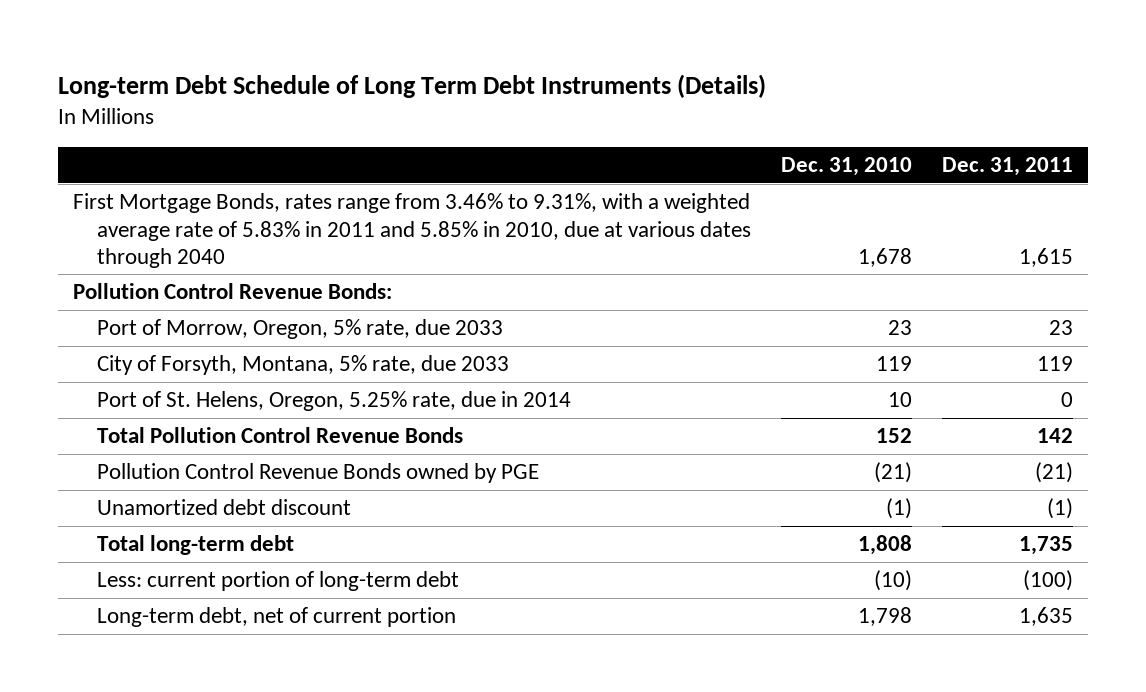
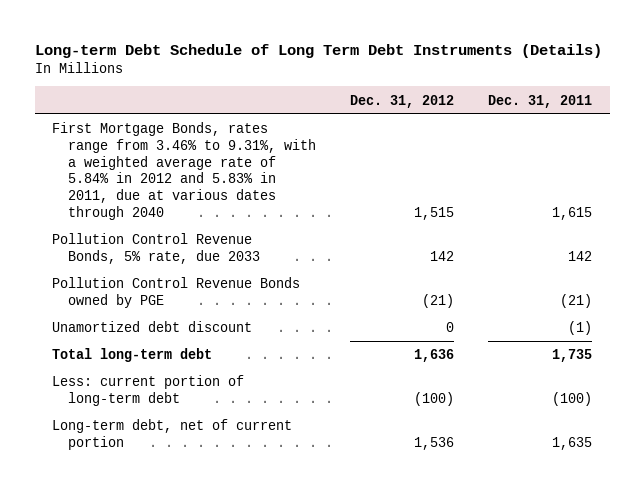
[780,157,912,177] Dec. 31, 2010 -> none
none -> [350,94,455,108] Dec. 31, 2012
[73,283,393,300] Pollution Control Revenue Bonds: -> none
[96,319,503,340] Port of Morrow, Oregon, 5% rate, due 2033 -> none
[96,355,509,376] City of Forsyth, Montana, 5% rate, due 2033 -> none
[96,391,571,412] Port of St. Helens, Oregon, 5.25% rate, due in 2014 -> none
[73,193,751,268] First Mortgage Bonds, rates range from 3.46% to 9.31%, with a weighted average rate of 5.83% in 2011 and 5.85% in 2010, due at various dates through 2040 -> [51,122,316,220] First Mortgage Bonds, rates range from 3.46% to 9.31%, with a weighted average rate of 5.84% in 2012 and 5.83% in 2011, due at various dates through 2040
[96,427,463,444] Total Pollution Control Revenue Bonds -> [51,233,260,264] Pollution Control Revenue Bonds, 5% rate, due 2033

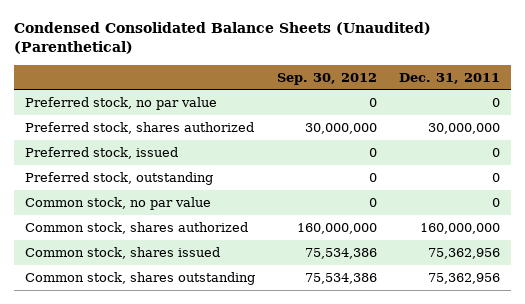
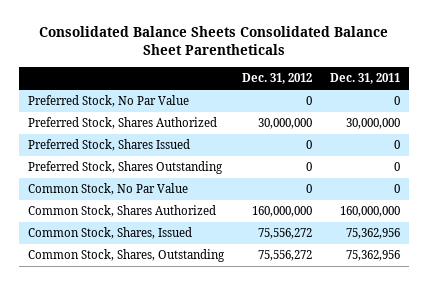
[14,22,432,55] Condensed Consolidated Balance Sheets (Unaudited) (Parenthetical) -> [38,25,388,56] Consolidated Balance Sheets Consolidated Balance Sheet Parentheticals
[277,72,378,85] Sep. 30, 2012 -> none
none -> [241,73,312,85] Dec. 31, 2012
[25,96,218,110] Preferred stock, no par value -> [27,95,189,108] Preferred Stock, No Par Value
[25,121,255,134] Preferred stock, shares authorized -> [27,117,217,130] Preferred Stock, Shares Authorized
[25,146,179,159] Preferred stock, issued -> [27,139,190,152] Preferred Stock, Shares Issued
[25,171,214,185] Preferred stock, outstanding -> [27,161,223,175] Preferred Stock, Shares Outstanding
[25,196,212,210] Common stock, no par value -> [27,183,188,196] Common Stock, No Par Value
[25,221,249,234] Common stock, shares authorized -> [27,205,216,218] Common Stock, Shares Authorized
[25,246,221,259] Common stock, shares issued -> [27,227,192,240] Common Stock, Shares, Issued
[25,271,256,285] Common stock, shares outstanding -> [27,249,225,263] Common Stock, Shares, Outstanding

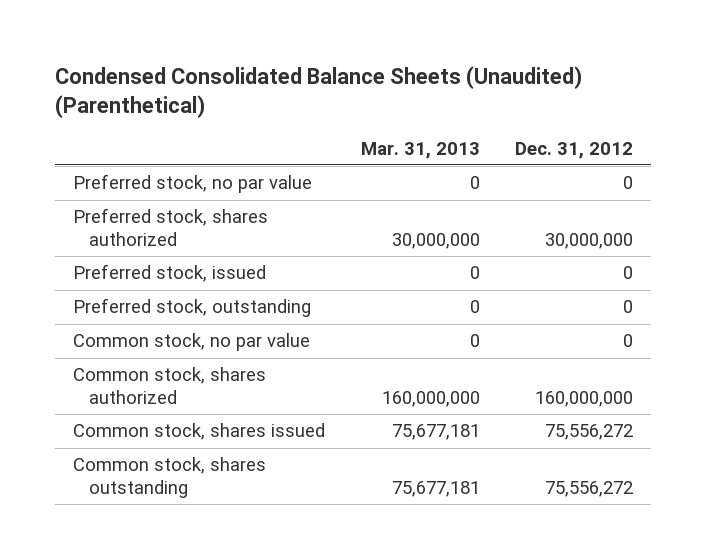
[38,25,388,56] Consolidated Balance Sheets Consolidated Balance Sheet Parentheticals -> [55,65,583,118] Condensed Consolidated Balance Sheets (Unaudited) (Parenthetical)
[329,73,400,85] Dec. 31, 2011 -> none
none -> [360,141,480,159] Mar. 31, 2013
[27,95,189,108] Preferred Stock, No Par Value -> [72,174,312,194] Preferred stock, no par value
[27,117,217,130] Preferred Stock, Shares Authorized -> [72,208,268,246] Preferred stock, shares authorized
[27,139,190,152] Preferred Stock, Shares Issued -> [72,264,266,283] Preferred stock, issued
[27,161,223,175] Preferred Stock, Shares Outstanding -> [72,298,311,318] Preferred stock, outstanding
[27,183,188,196] Common Stock, No Par Value -> [72,333,310,352] Common stock, no par value
[27,205,216,218] Common Stock, Shares Authorized -> [72,367,266,404] Common stock, shares authorized
[27,227,192,240] Common Stock, Shares, Issued -> [72,423,325,441] Common stock, shares issued
[27,249,225,263] Common Stock, Shares, Outstanding -> [72,457,266,498] Common stock, shares outstanding

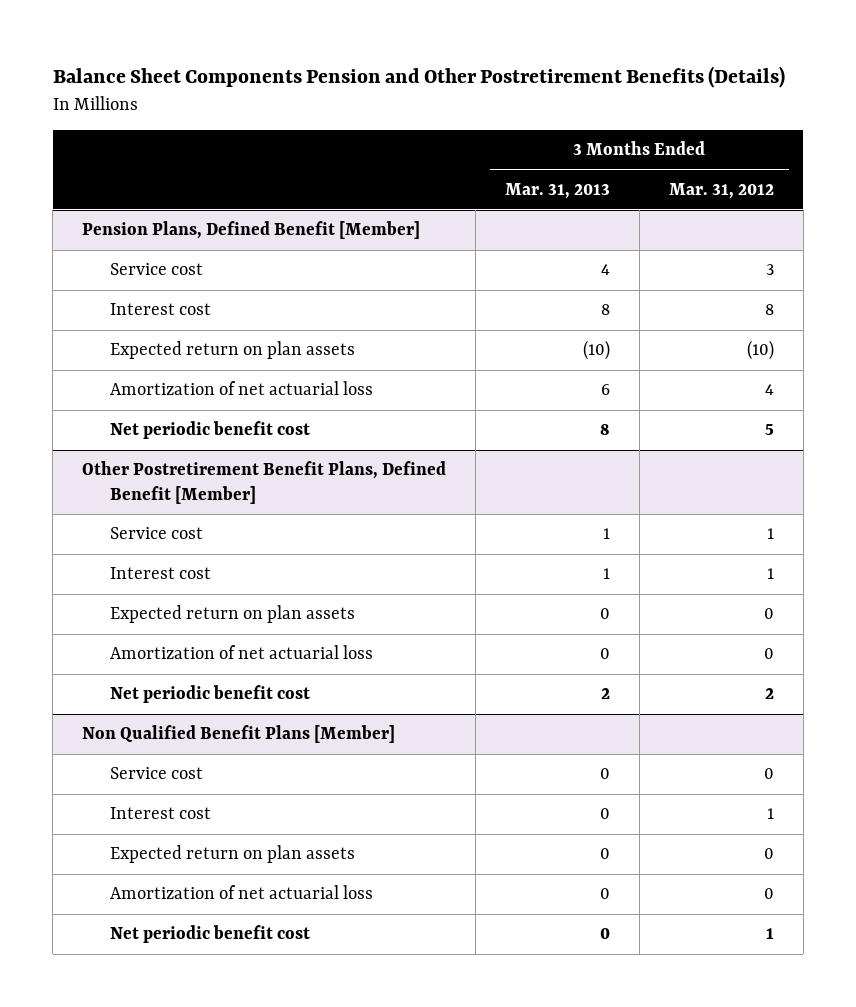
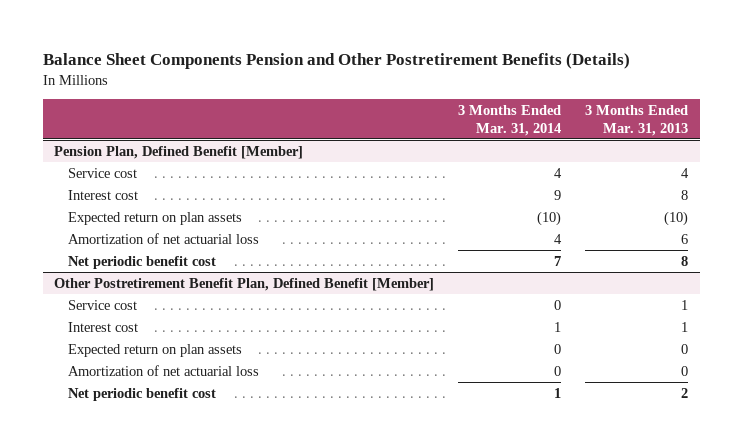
[668,182,774,199] Mar. 31, 2012 -> none
none -> [458,105,562,136] 3 Months Ended Mar. 31, 2014
[82,221,421,240] Pension Plans, Defined Benefit [Member] -> [54,145,304,159] Pension Plan, Defined Benefit [Member]
[82,461,447,504] Other Postretirement Benefit Plans, Defined Benefit [Member] -> [54,277,435,291] Other Postretirement Benefit Plan, Defined Benefit [Member]
[82,725,396,744] Non Qualified Benefit Plans [Member] -> none
[110,767,204,780] Service cost -> none
[110,807,212,820] Interest cost -> none
[110,845,356,864] Expected return on plan assets -> none
[110,885,374,900] Amortization of net actuarial loss -> none
[110,925,311,944] Net periodic benefit cost -> none

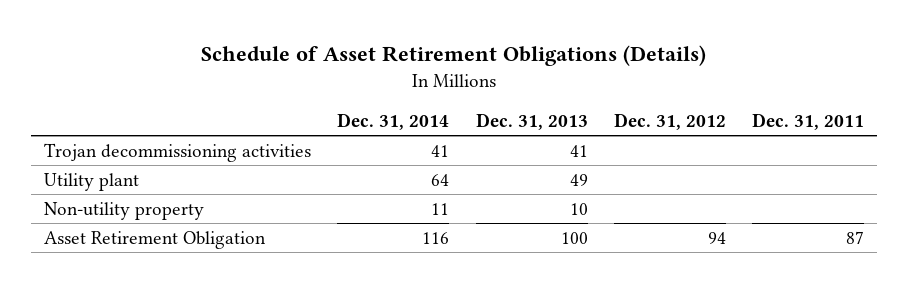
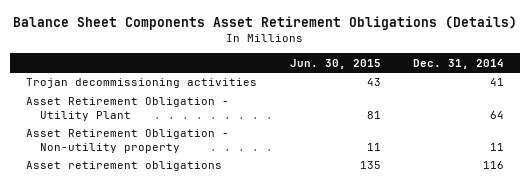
[201,44,707,66] Schedule of Asset Retirement Obligations (Details) -> [13,16,518,31] Balance Sheet Components Asset Retirement Obligations (Details)
[475,112,588,130] Dec. 31, 2013 -> none
[613,112,726,130] Dec. 31, 2012 -> none
[752,112,865,130] Dec. 31, 2011 -> none
none -> [289,58,381,69] Jun. 30, 2015
[44,172,140,191] Utility plant -> [26,97,230,122] Asset Retirement Obligation - Utility Plant
[44,201,205,220] Non-utility property -> [26,129,230,154] Asset Retirement Obligation - Non-utility property
[44,230,267,249] Asset Retirement Obligation -> [26,161,223,172] Asset retirement obligations

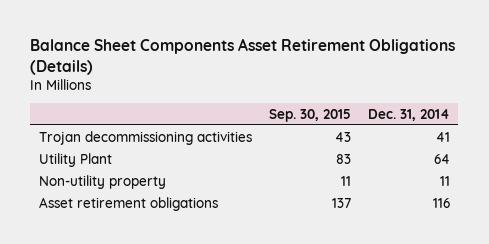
[289,58,381,69] Jun. 30, 2015 -> none
none -> [268,108,351,122] Sep. 30, 2015
[26,97,230,122] Asset Retirement Obligation - Utility Plant -> [38,152,112,167] Utility Plant
[26,129,230,154] Asset Retirement Obligation - Non-utility property -> [38,174,166,189] Non-utility property

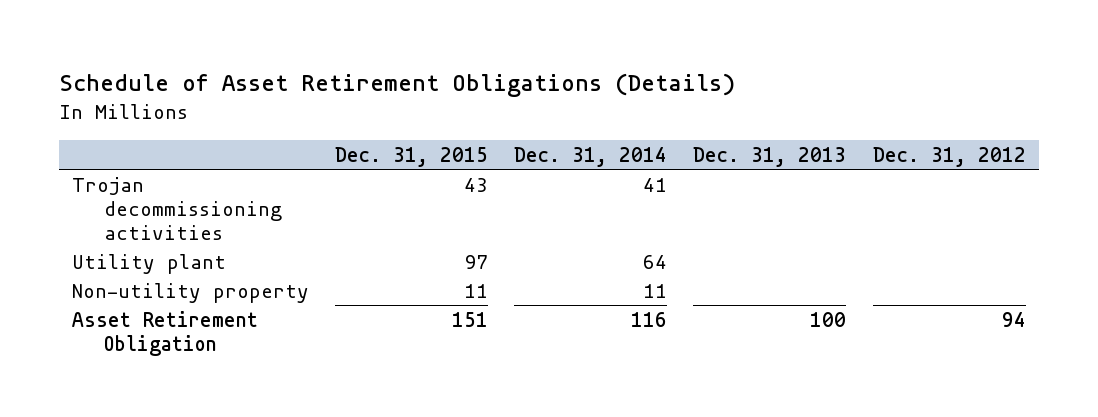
[30,37,456,75] Balance Sheet Components Asset Retirement Obligations (Details) -> [59,73,736,98] Schedule of Asset Retirement Obligations (Details)
[268,108,351,122] Sep. 30, 2015 -> none
none -> [335,146,489,167] Dec. 31, 2015
none -> [693,146,847,167] Dec. 31, 2013
none -> [872,146,1026,167] Dec. 31, 2012
[38,152,112,167] Utility Plant -> [72,253,227,274] Utility plant
[38,196,218,211] Asset retirement obligations -> [72,310,259,356] Asset Retirement Obligation

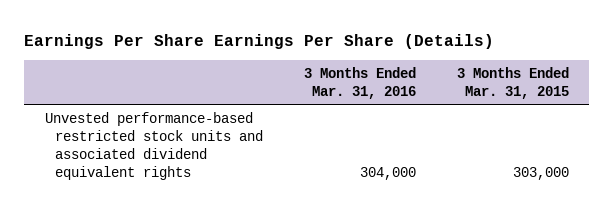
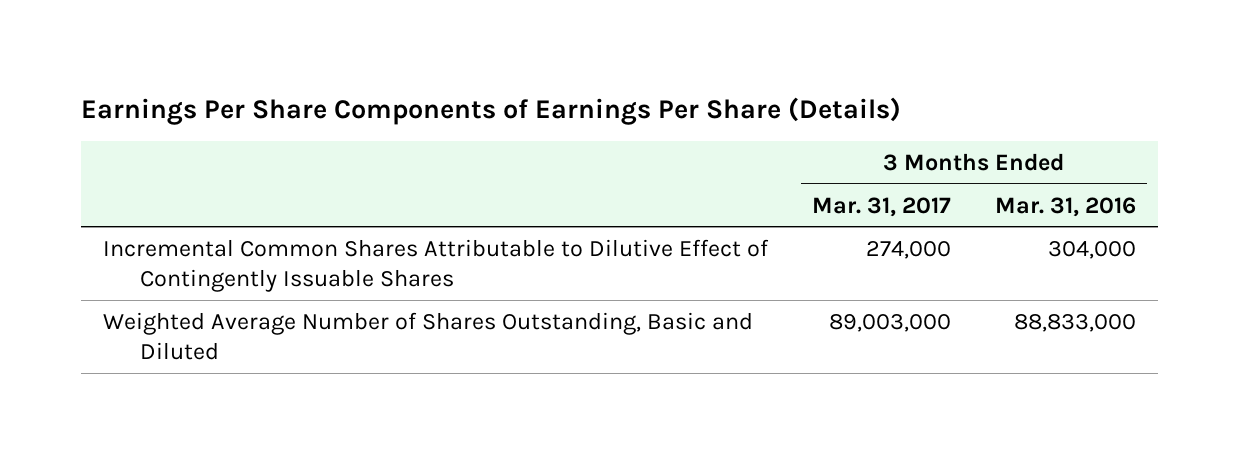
[24,34,495,50] Earnings Per Share Earnings Per Share (Details) -> [80,96,901,125] Earnings Per Share Components of Earnings Per Share (Details)
[456,66,569,99] 3 Months Ended Mar. 31, 2015 -> none
none -> [811,196,951,217] Mar. 31, 2017
[44,111,264,180] Unvested performance-based restricted stock units and associated dividend equivalent rights -> [102,238,769,293] Incremental Common Shares Attributable to Dilutive Effect of Contingently Issuable Shares
none -> [102,311,753,361] Weighted Average Number of Shares Outstanding, Basic and Diluted

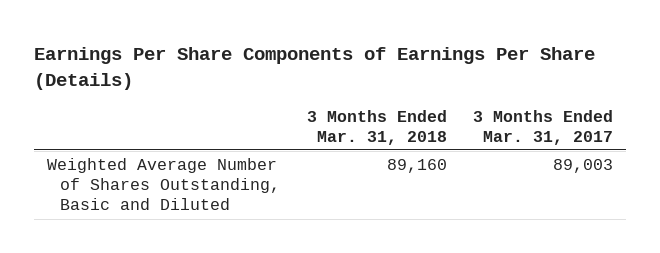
[994,196,1136,217] Mar. 31, 2016 -> none
none -> [306,109,447,145] 3 Months Ended Mar. 31, 2018
[102,238,769,293] Incremental Common Shares Attributable to Dilutive Effect of Contingently Issuable Shares -> none
[828,313,951,332] 89,003,000 -> [552,159,613,174] 89,003

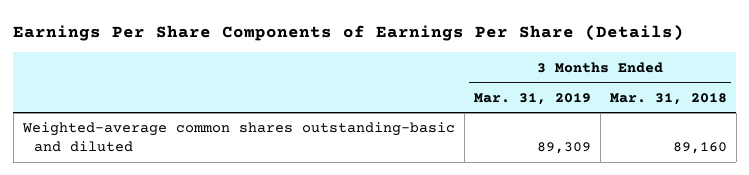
[472,109,613,145] 3 Months Ended Mar. 31, 2017 -> none
none -> [473,92,591,105] Mar. 31, 2019
[46,158,281,211] Weighted Average Number of Shares Outstanding, Basic and Diluted -> [21,122,455,153] Weighted-average common shares outstanding-basic and diluted

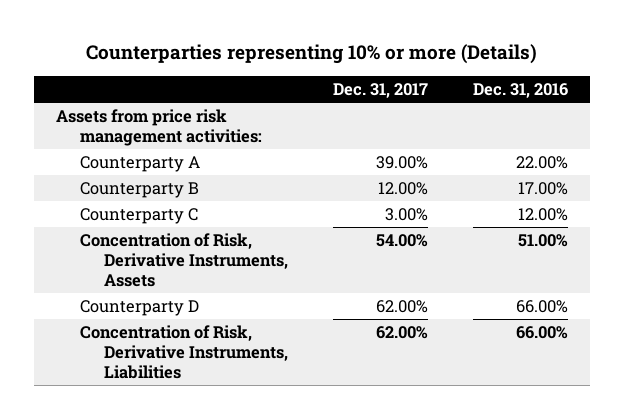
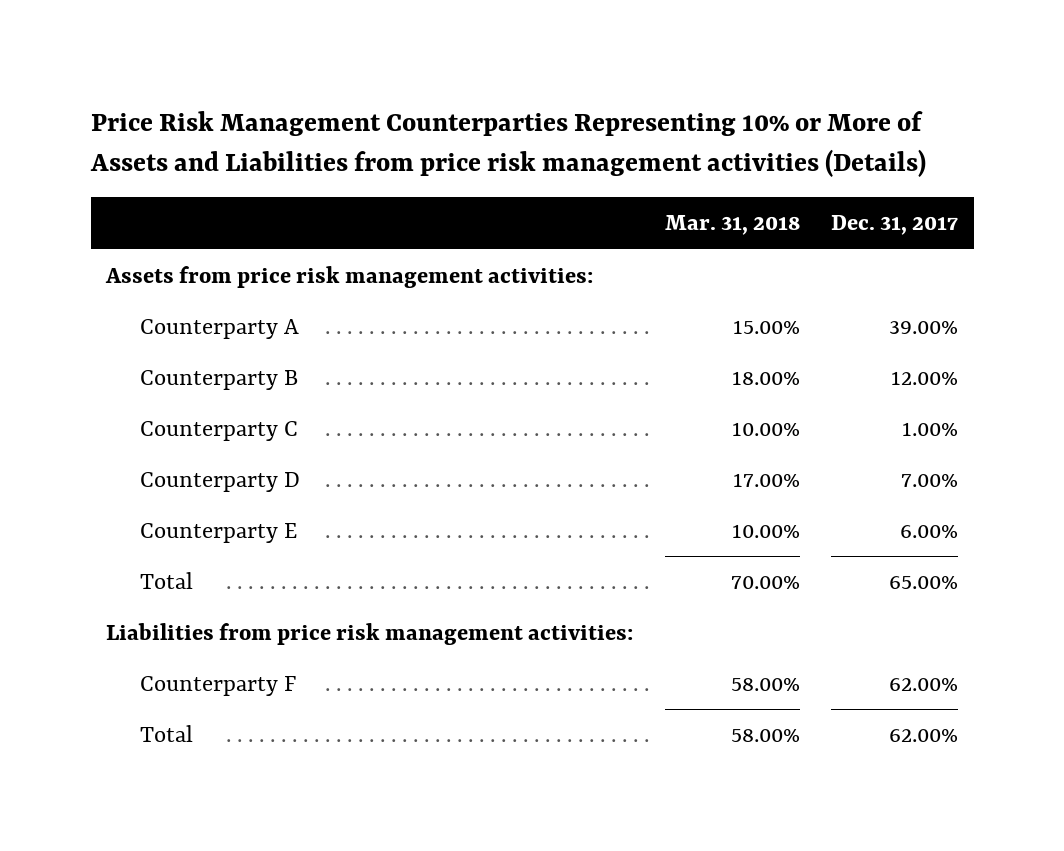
[86,44,538,65] Counterparties representing 10% or more (Details) -> [89,110,926,178] Price Risk Management Counterparties Representing 10% or More of Assets and Liabilities from price risk management activities (Details)
[472,83,568,99] Dec. 31, 2016 -> none
none -> [664,215,800,236] Mar. 31, 2018
[80,233,289,287] Concentration of Risk, Derivative Instruments, Assets -> none
[385,208,429,222] 3.00% -> [902,422,959,437] 1.00%
[376,300,429,314] 62.00% -> [901,474,959,488] 7.00%
none -> [140,523,298,544] Counterparty E
none -> [140,572,194,590] Total
none -> [106,623,634,646] Liabilities from price risk management activities:
none -> [140,676,297,697] Counterparty F
[80,325,289,379] Concentration of Risk, Derivative Instruments, Liabilities -> [140,725,194,743] Total

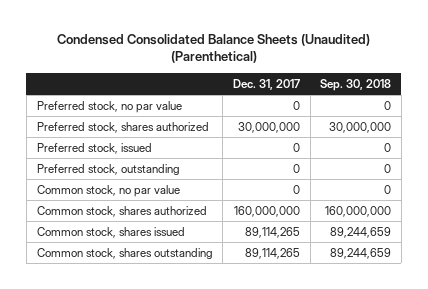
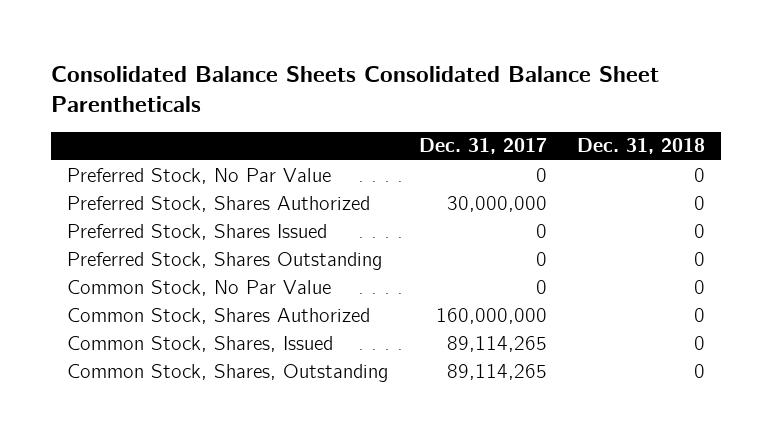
[56,33,370,64] Condensed Consolidated Balance Sheets (Unaudited) (Parenthetical) -> [51,65,660,113] Consolidated Balance Sheets Consolidated Balance Sheet Parentheticals
[320,78,392,91] Sep. 30, 2018 -> none
none -> [577,138,706,155] Dec. 31, 2018
[36,100,182,113] Preferred stock, no par value -> [66,167,331,184] Preferred Stock, No Par Value
[36,121,209,133] Preferred stock, shares authorized -> [66,195,370,212] Preferred Stock, Shares Authorized
[36,142,152,154] Preferred stock, issued -> [66,223,327,240] Preferred Stock, Shares Issued
[36,163,180,175] Preferred stock, outstanding -> [66,251,382,270] Preferred Stock, Shares Outstanding
[36,184,180,197] Common stock, no par value -> [66,279,331,296] Common Stock, No Par Value
[36,205,207,217] Common stock, shares authorized -> [66,307,370,324] Common Stock, Shares Authorized
[36,226,185,238] Common stock, shares issued -> [66,335,333,352] Common Stock, Shares, Issued
[36,247,213,259] Common stock, shares outstanding -> [66,363,388,382] Common Stock, Shares, Outstanding

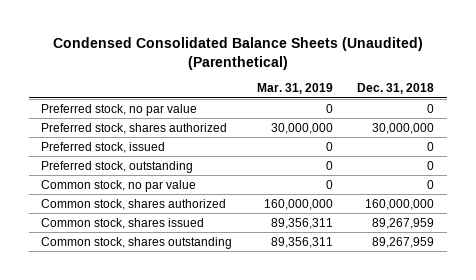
[51,65,660,113] Consolidated Balance Sheets Consolidated Balance Sheet Parentheticals -> [52,36,423,70] Condensed Consolidated Balance Sheets (Unaudited) (Parenthetical)
[418,138,547,155] Dec. 31, 2017 -> none
none -> [256,83,333,95] Mar. 31, 2019
[66,167,331,184] Preferred Stock, No Par Value -> [41,103,198,116] Preferred stock, no par value
[66,195,370,212] Preferred Stock, Shares Authorized -> [41,122,228,134] Preferred stock, shares authorized
[694,195,706,210] 0 -> [372,122,435,134] 30,000,000
[66,223,327,240] Preferred Stock, Shares Issued -> [41,141,166,153] Preferred stock, issued
[66,251,382,270] Preferred Stock, Shares Outstanding -> [41,160,194,173] Preferred stock, outstanding
[66,279,331,296] Common Stock, No Par Value -> [41,179,197,192] Common stock, no par value
[66,307,370,324] Common Stock, Shares Authorized -> [41,198,227,210] Common stock, shares authorized
[694,307,706,322] 0 -> [365,198,435,210] 160,000,000
[66,335,333,352] Common Stock, Shares, Issued -> [41,217,205,229] Common stock, shares issued
[694,335,706,350] 0 -> [372,217,435,229] 89,267,959
[66,363,388,382] Common Stock, Shares, Outstanding -> [41,236,233,249] Common stock, shares outstanding
[694,363,706,378] 0 -> [372,236,435,248] 89,267,959

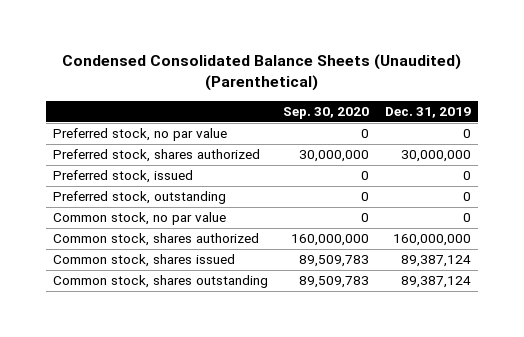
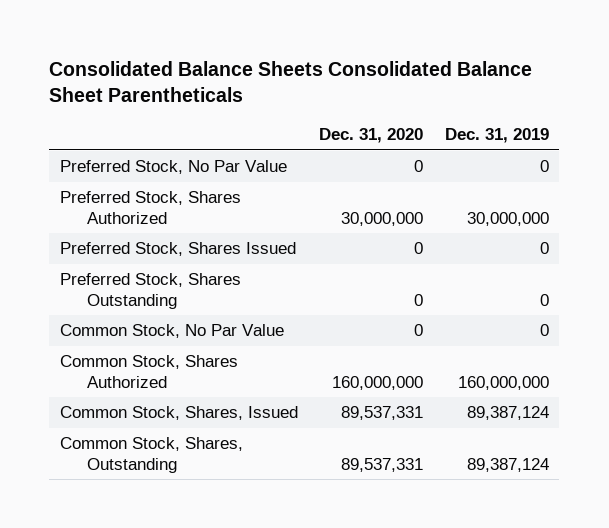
[61,54,461,92] Condensed Consolidated Balance Sheets (Unaudited) (Parenthetical) -> [49,60,533,102] Consolidated Balance Sheets Consolidated Balance Sheet Parentheticals
[283,107,370,120] Sep. 30, 2020 -> none
none -> [319,127,424,143] Dec. 31, 2020
[53,128,228,142] Preferred stock, no par value -> [60,160,288,175] Preferred Stock, No Par Value
[53,149,261,163] Preferred stock, shares authorized -> [60,191,242,224] Preferred Stock, Shares Authorized
[53,170,194,184] Preferred stock, issued -> [60,242,297,257] Preferred Stock, Shares Issued
[53,191,227,205] Preferred stock, outstanding -> [60,273,242,309] Preferred Stock, Shares Outstanding
[53,212,227,226] Common stock, no par value -> [60,324,285,339] Common Stock, No Par Value
[53,233,260,247] Common stock, shares authorized -> [60,355,239,388] Common Stock, Shares Authorized
[53,254,236,268] Common stock, shares issued -> [60,406,299,421] Common Stock, Shares, Issued
[53,275,269,289] Common stock, shares outstanding -> [60,437,244,473] Common Stock, Shares, Outstanding

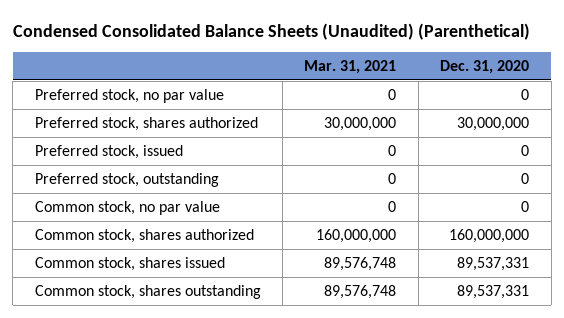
[49,60,533,102] Consolidated Balance Sheets Consolidated Balance Sheet Parentheticals -> [12,22,530,40] Condensed Consolidated Balance Sheets (Unaudited) (Parenthetical)
[444,127,549,143] Dec. 31, 2019 -> none
none -> [304,59,397,74] Mar. 31, 2021
[60,160,288,175] Preferred Stock, No Par Value -> [34,88,224,103] Preferred stock, no par value
[60,191,242,224] Preferred Stock, Shares Authorized -> [34,116,258,131] Preferred stock, shares authorized
[60,242,297,257] Preferred Stock, Shares Issued -> [34,144,183,159] Preferred stock, issued
[60,273,242,309] Preferred Stock, Shares Outstanding -> [34,172,219,187] Preferred stock, outstanding
[60,324,285,339] Common Stock, No Par Value -> [34,200,220,215] Common stock, no par value
[60,355,239,388] Common Stock, Shares Authorized -> [34,228,254,243] Common stock, shares authorized
[60,406,299,421] Common Stock, Shares, Issued -> [34,256,225,271] Common stock, shares issued
[60,437,244,473] Common Stock, Shares, Outstanding -> [34,284,261,299] Common stock, shares outstanding

